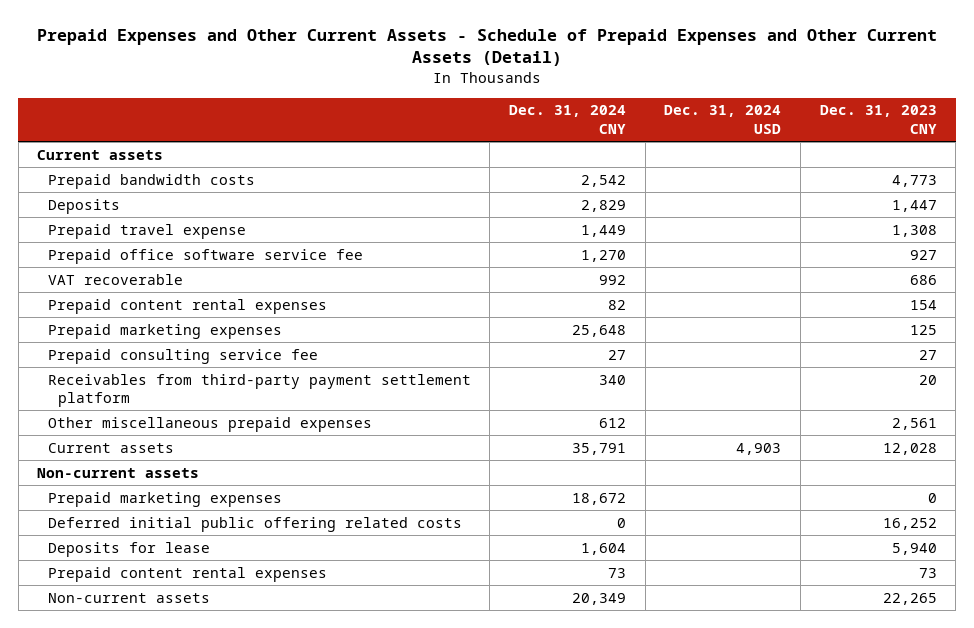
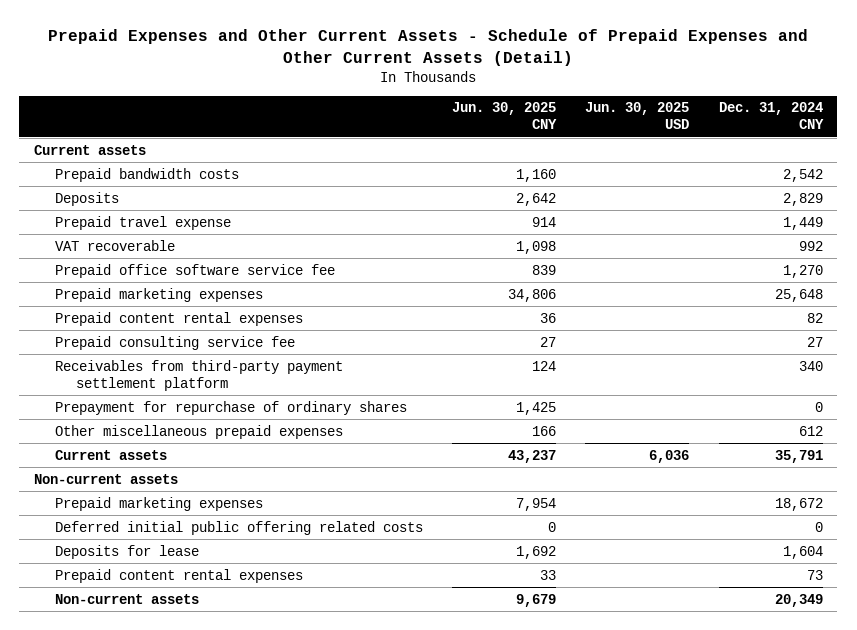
[664,105,782,134] Dec. 31, 2024 USD -> none
[819,105,937,134] Dec. 31, 2023 CNY -> none
none -> [452,102,558,130] Jun. 30, 2025 CNY
none -> [585,102,690,130] Jun. 30, 2025 USD
[47,248,363,264] Prepaid office software service fee -> [55,263,336,278] Prepaid office software service fee
[47,298,327,314] Prepaid content rental expenses -> [55,311,304,326] Prepaid content rental expenses
none -> [55,400,408,415] Prepayment for repurchase of ordinary shares

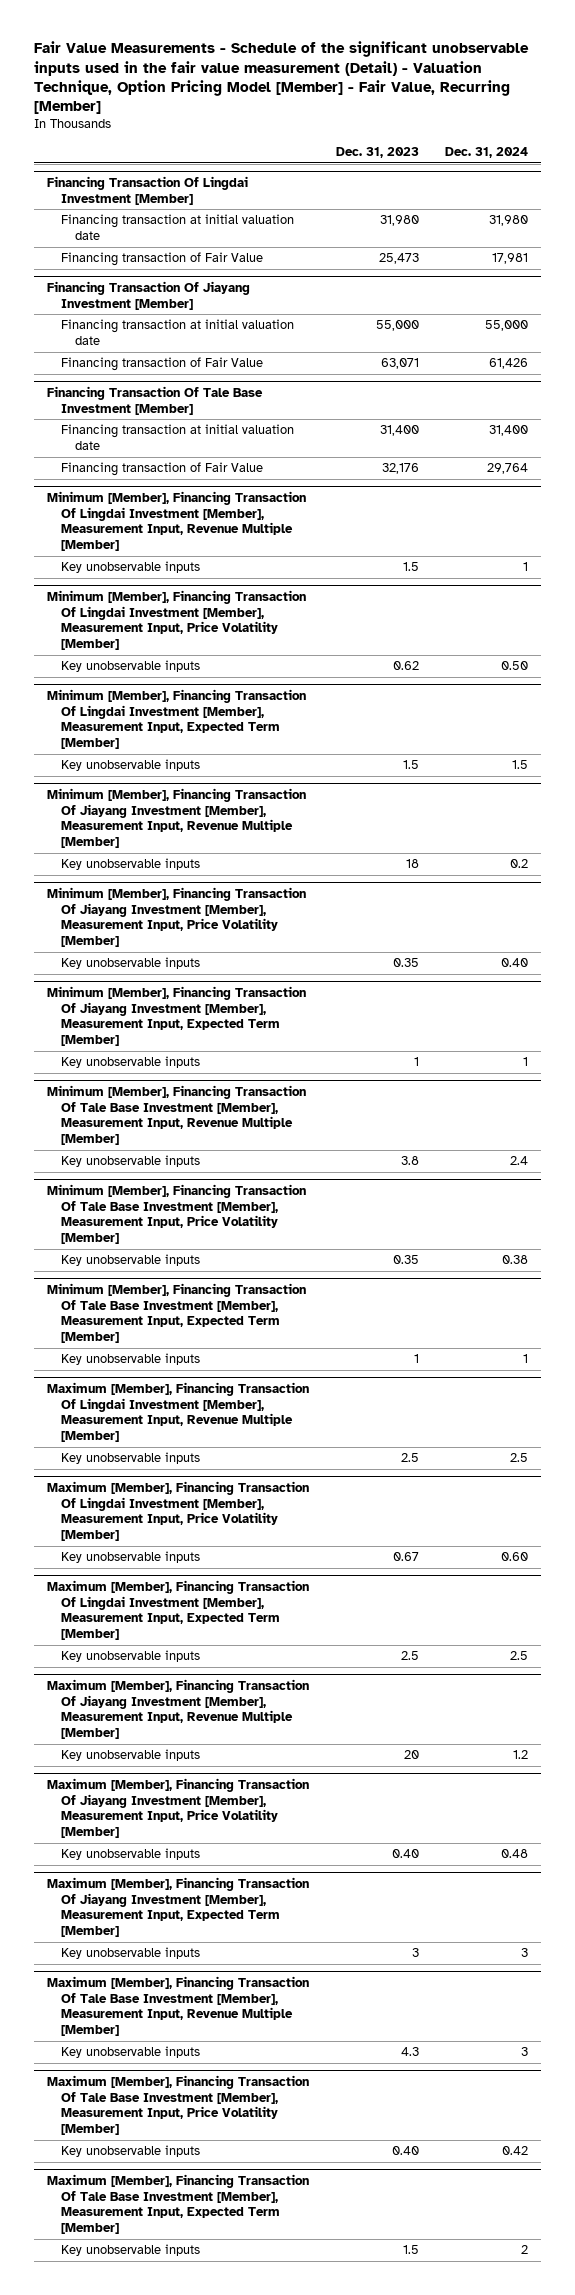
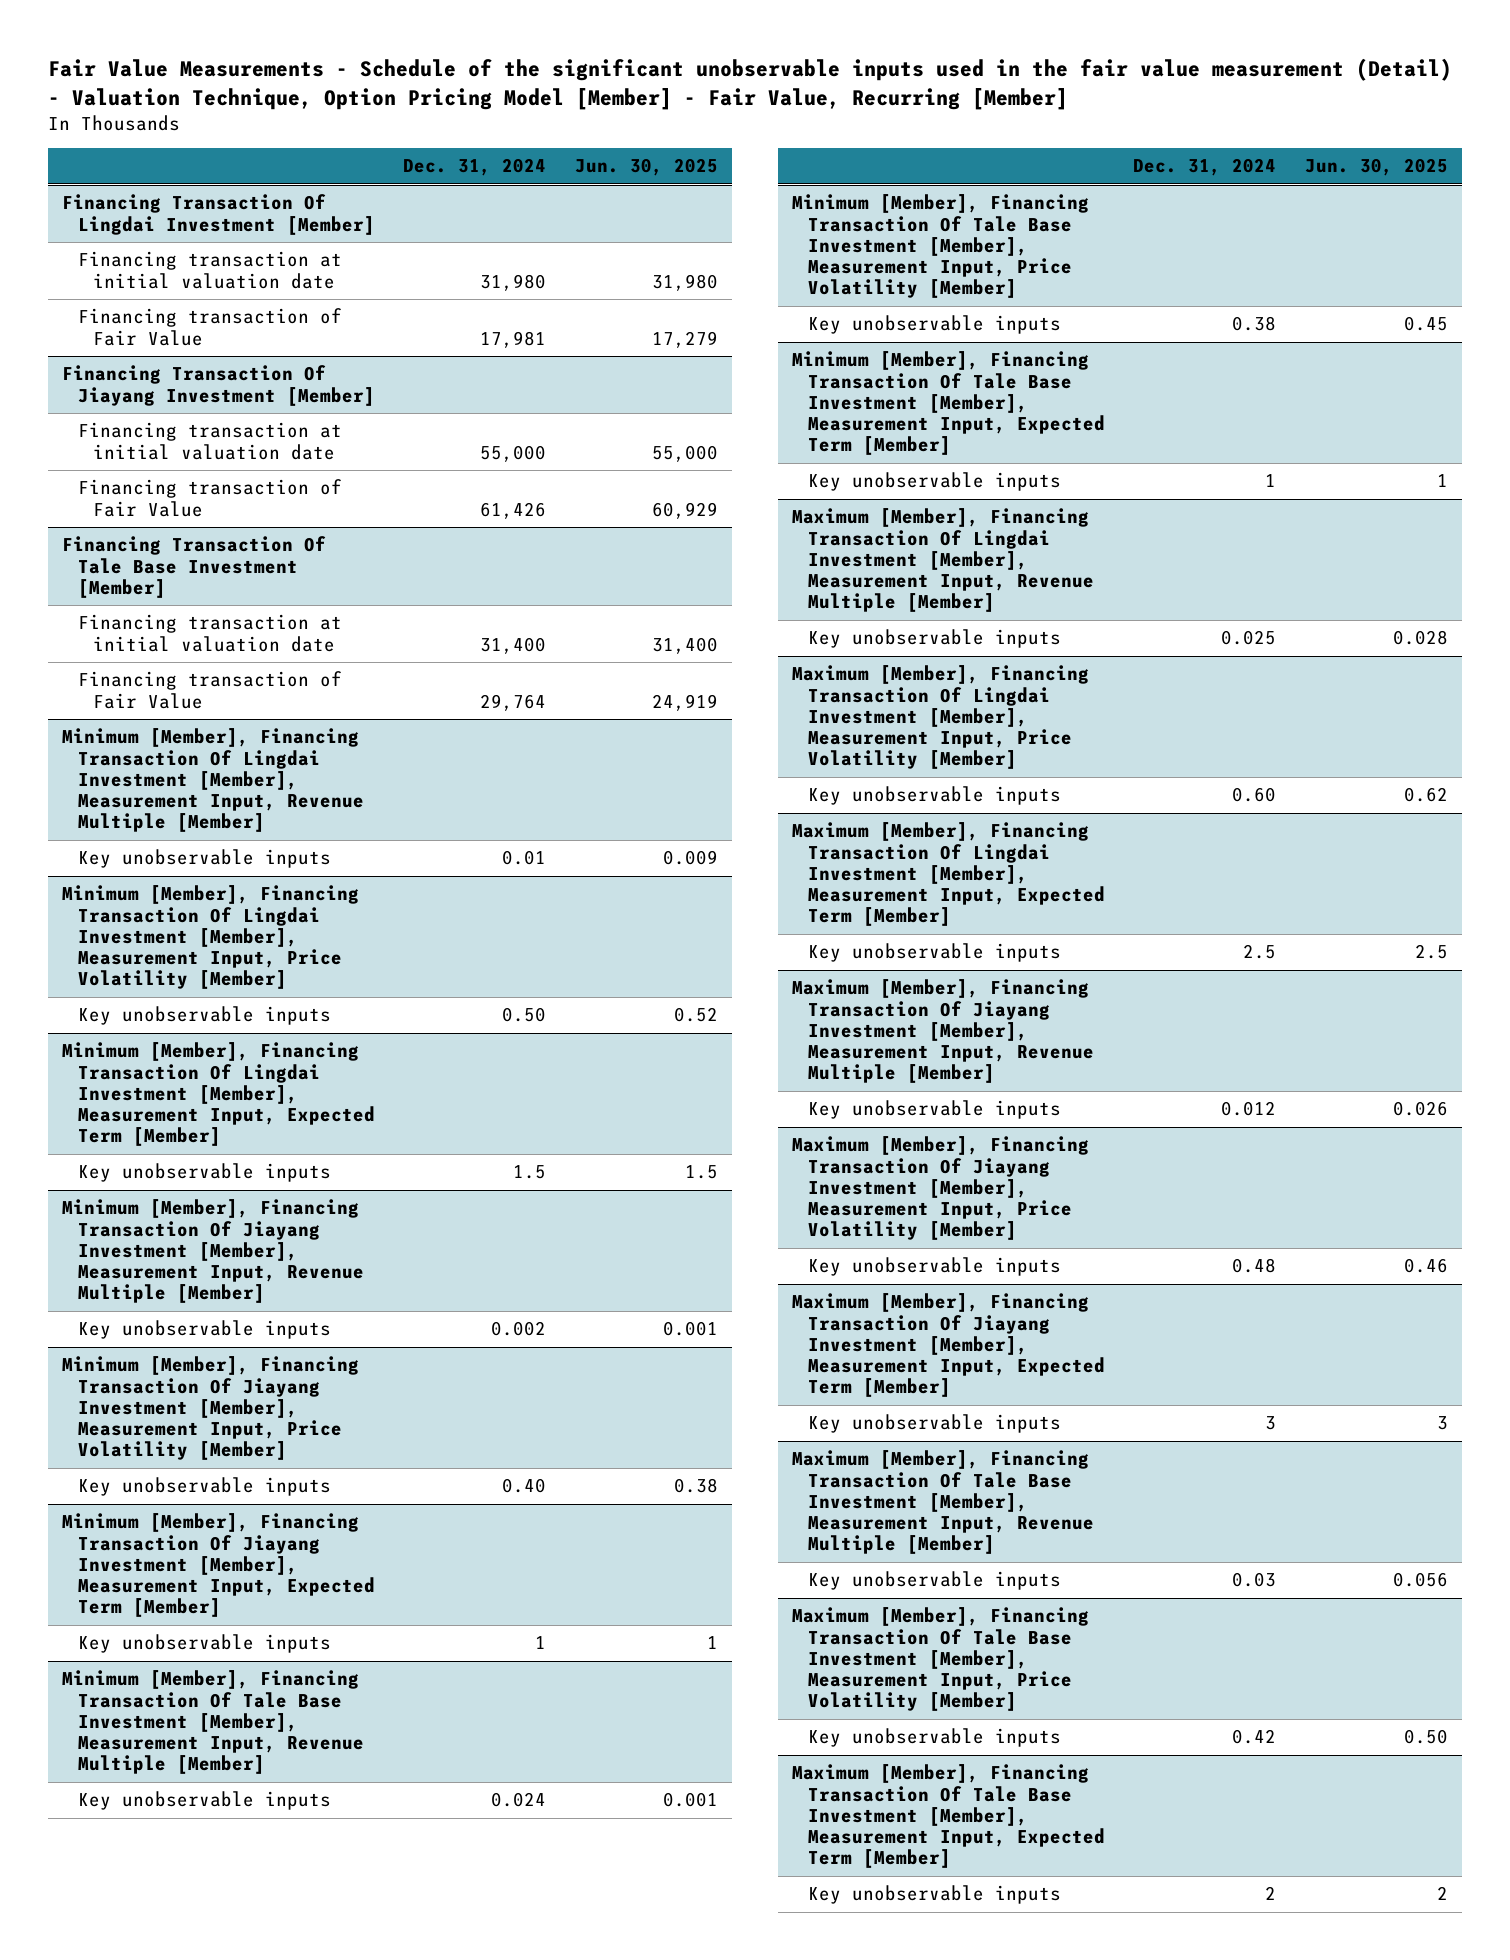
[335,146,419,158] Dec. 31, 2023 -> none
none -> [574,158,718,177] Jun. 30, 2025
[523,562,529,572] 1 -> [502,850,547,866] 0.01
[510,859,529,869] 0.2 -> [491,1321,547,1337] 0.002
[510,1156,529,1166] 2.4 -> [491,1792,547,1808] 0.024
[510,1453,529,1463] 2.5 -> [1221,630,1277,646] 0.025
[513,1750,529,1760] 1.2 -> [1221,1101,1277,1117] 0.012
[521,2047,529,2057] 3 -> [1232,1572,1277,1588] 0.03

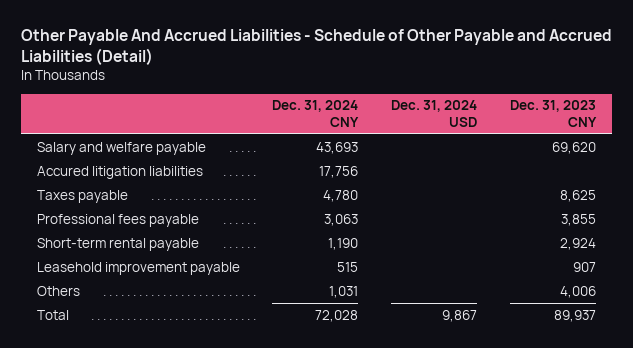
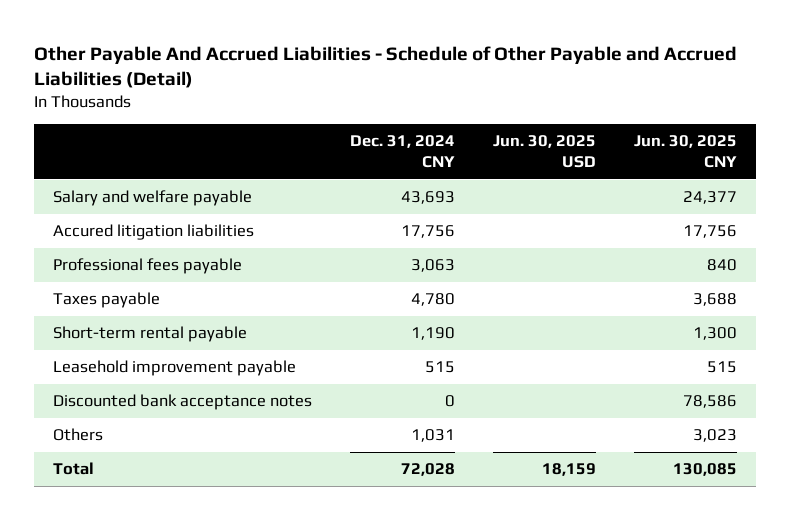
[391,100,478,127] Dec. 31, 2024 USD -> none
[509,100,597,127] Dec. 31, 2023 CNY -> none
none -> [493,135,597,169] Jun. 30, 2025 USD
none -> [634,135,738,169] Jun. 30, 2025 CNY
[36,189,128,203] Taxes payable -> [53,292,161,309] Taxes payable
none -> [53,394,313,411] Discounted bank acceptance notes

